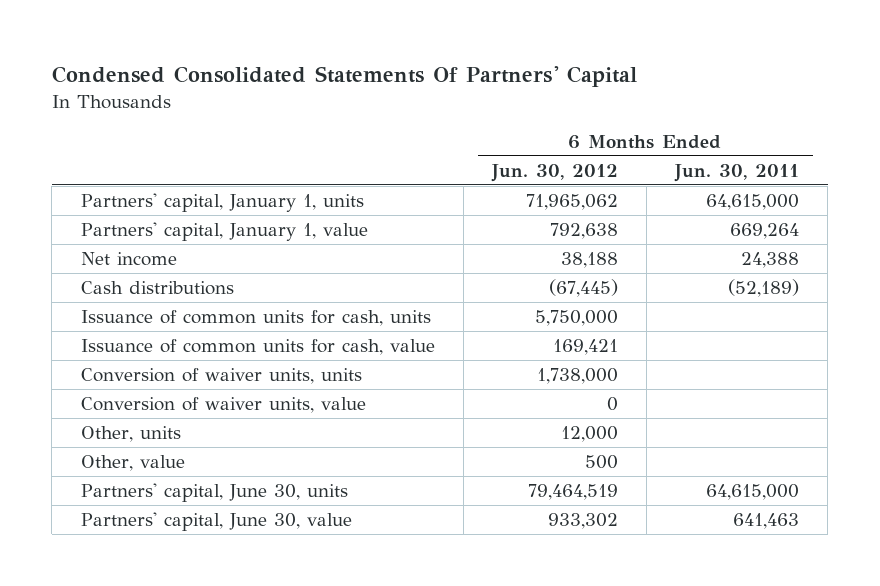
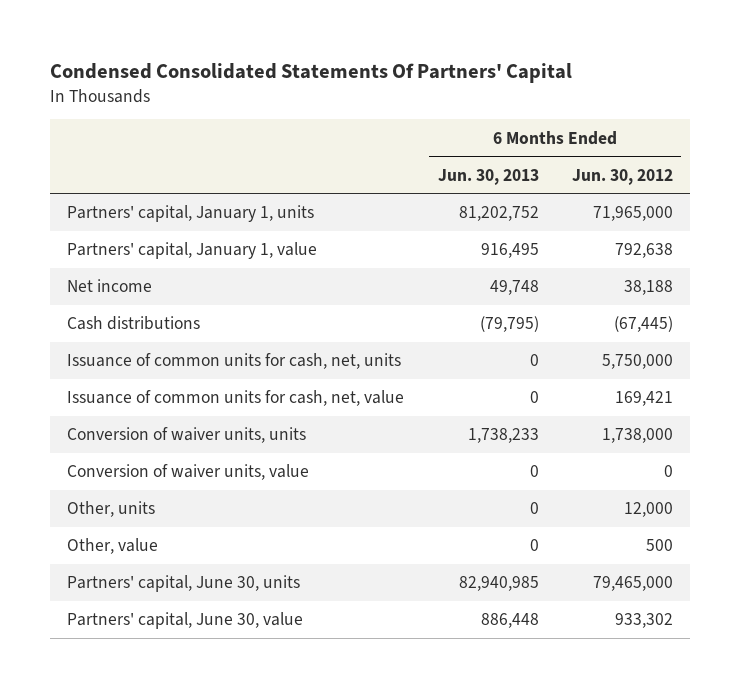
[674,164,800,183] Jun. 30, 2011 -> none
none -> [437,168,539,185] Jun. 30, 2013
[525,194,618,211] 71,965,062 -> [593,206,674,222] 71,965,000
[80,310,431,327] Issuance of common units for cash, units -> [66,353,401,370] Issuance of common units for cash, net, units
[80,339,435,356] Issuance of common units for cash, value -> [66,390,404,407] Issuance of common units for cash, net, value
[527,484,618,501] 79,464,519 -> [593,576,674,592] 79,465,000

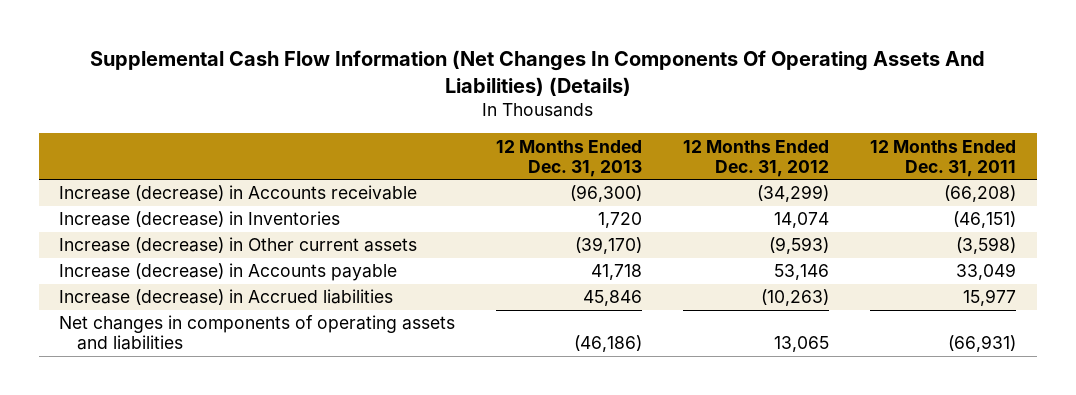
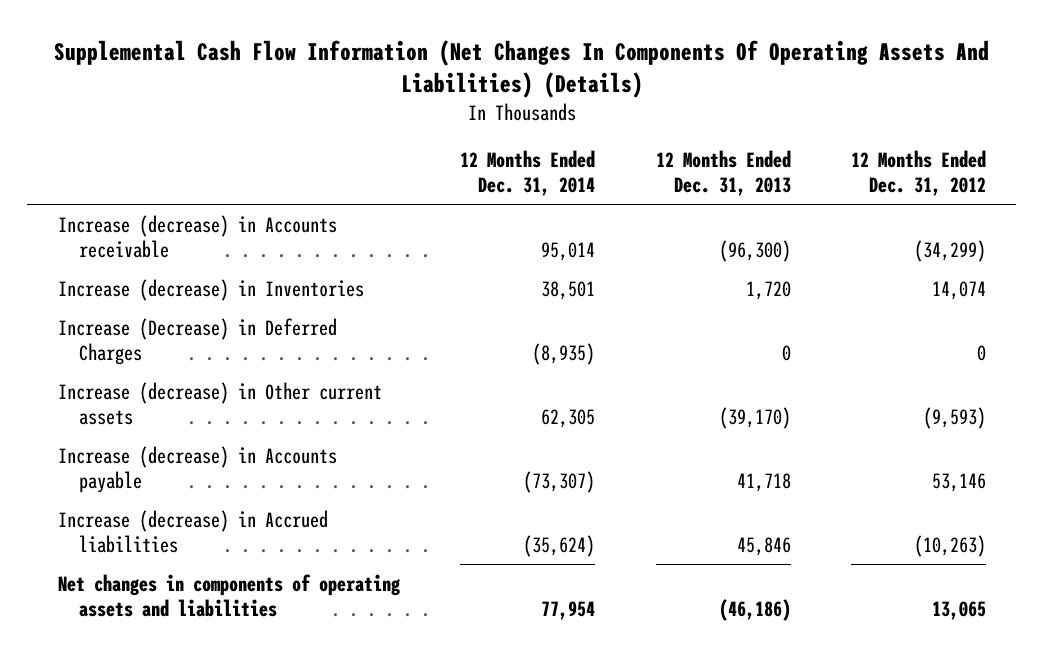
[870,139,1017,177] 12 Months Ended Dec. 31, 2011 -> none
none -> [460,150,596,197] 12 Months Ended Dec. 31, 2014
none -> [57,317,337,365] Increase (Decrease) in Deferred Charges

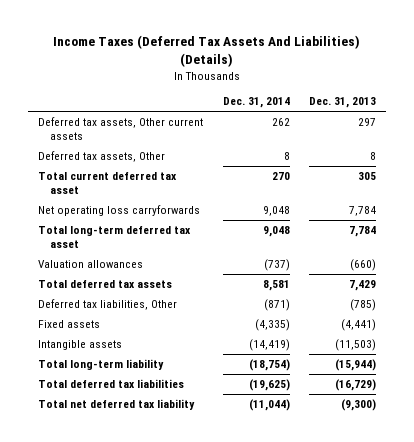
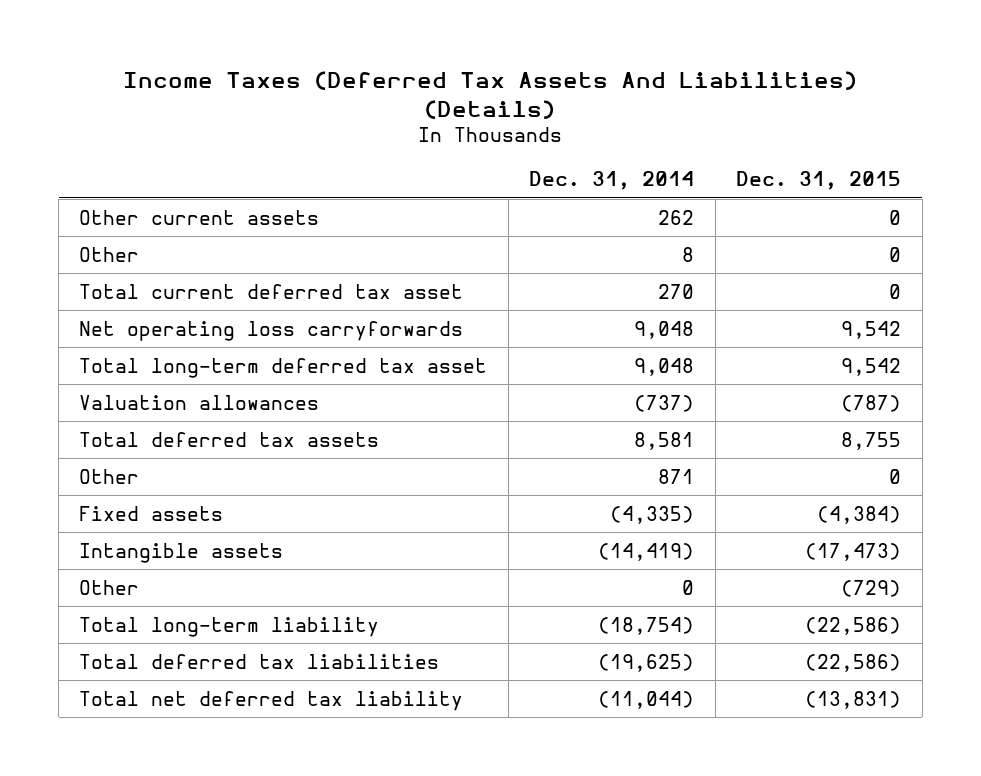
[309,97,377,109] Dec. 31, 2013 -> none
none -> [736,171,902,191] Dec. 31, 2015
[37,117,203,140] Deferred tax assets, Other current assets -> [79,209,320,225] Other current assets
[37,151,165,163] Deferred tax assets, Other -> [79,246,140,262] Other
[37,299,177,311] Deferred tax liabilities, Other -> none
none -> [79,468,140,484] Other
none -> [79,579,140,595] Other

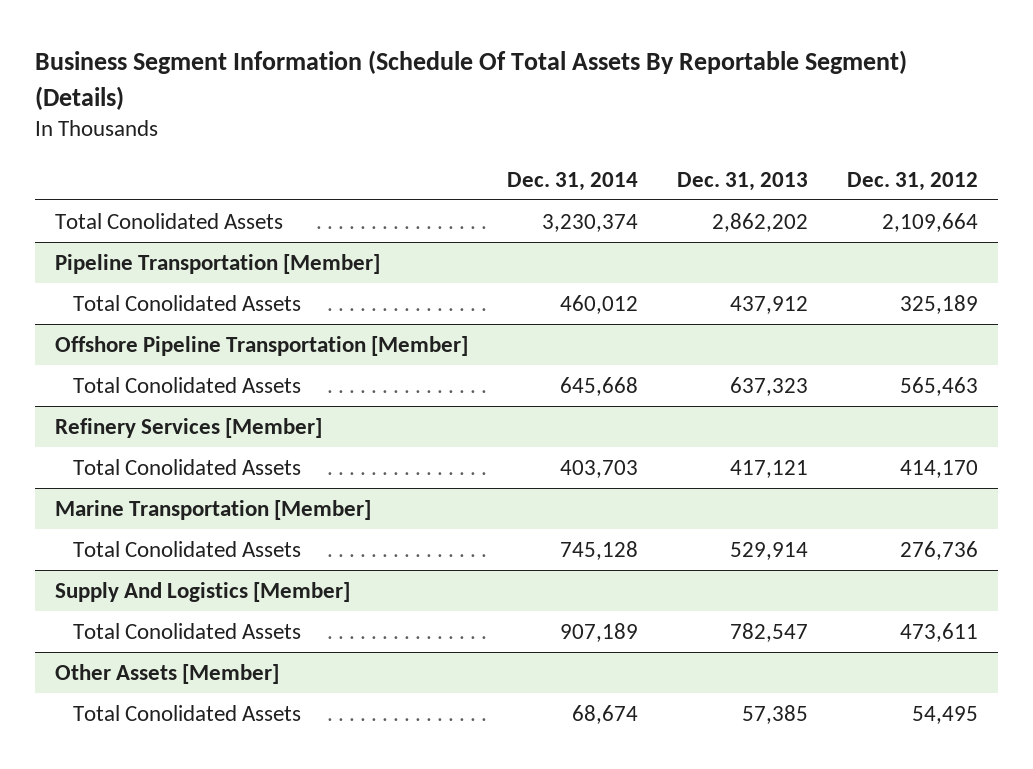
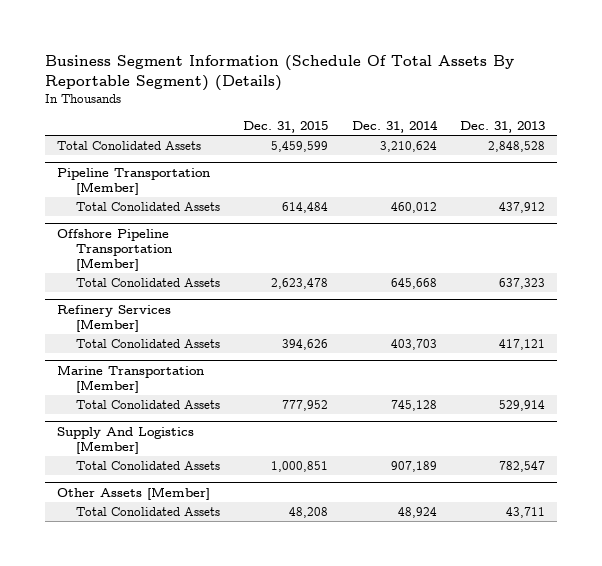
[847,171,979,191] Dec. 31, 2012 -> none
none -> [243,121,329,134] Dec. 31, 2015
[541,213,638,232] 3,230,374 -> [379,140,437,152] 3,210,624
[711,212,808,232] 2,862,202 -> [487,140,545,152] 2,848,528
[571,704,638,724] 68,674 -> [397,506,437,518] 48,924
[741,704,808,724] 57,385 -> [505,506,545,518] 43,711

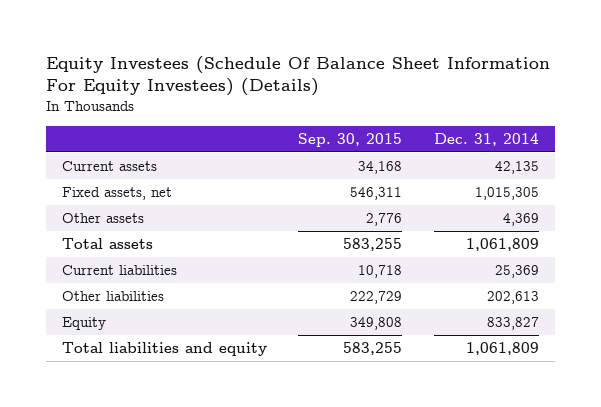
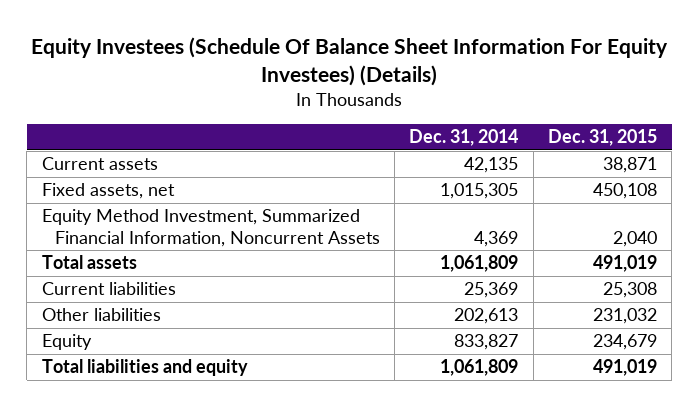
[298,132,403,147] Sep. 30, 2015 -> none
none -> [547,128,657,146] Dec. 31, 2015
[61,213,144,224] Other assets -> [41,209,380,247] Equity Method Investment, Summarized Financial Information, Noncurrent Assets

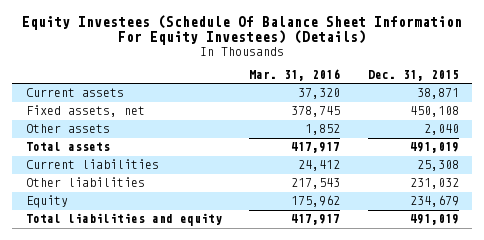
[409,128,519,146] Dec. 31, 2014 -> none
none -> [249,68,341,81] Mar. 31, 2016
[41,209,380,247] Equity Method Investment, Summarized Financial Information, Noncurrent Assets -> [25,124,110,134] Other assets

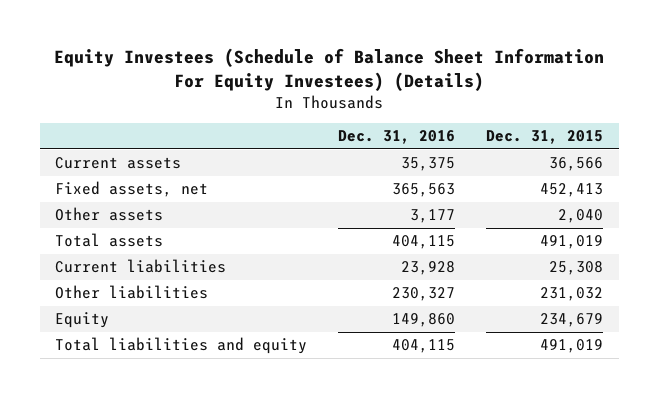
[22,15,463,46] Equity Investees (Schedule Of Balance Sheet Information For Equity Investees) (Details) -> [54,48,605,92] Equity Investees (Schedule of Balance Sheet Information For Equity Investees) (Details)
[249,68,341,81] Mar. 31, 2016 -> none
none -> [338,130,456,145] Dec. 31, 2016
[416,88,459,100] 38,871 -> [549,157,604,172] 36,566
[409,106,459,118] 450,108 -> [540,183,604,198] 452,413

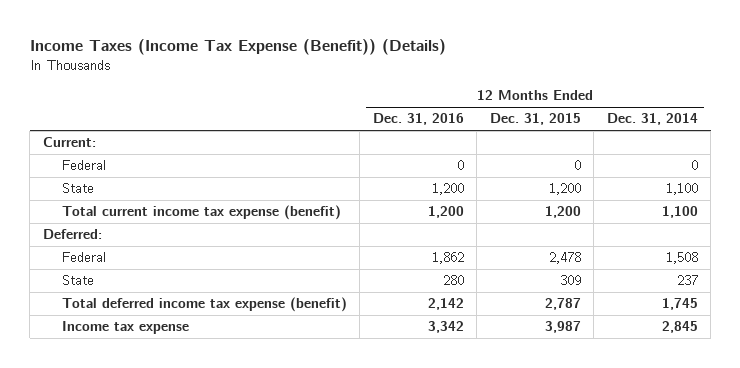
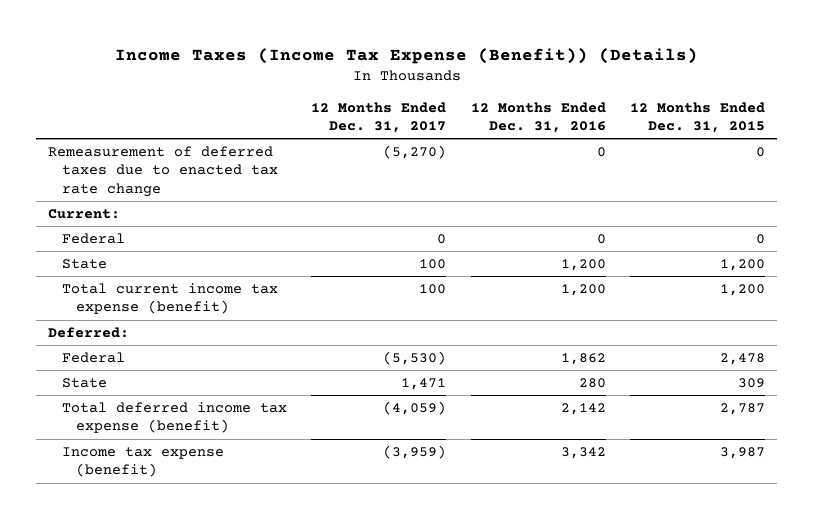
[606,113,698,126] Dec. 31, 2014 -> none
none -> [311,101,447,134] 12 Months Ended Dec. 31, 2017
none -> [48,145,279,198] Remeasurement of deferred taxes due to enacted tax rate change
[61,321,189,335] Income tax expense -> [62,446,225,478] Income tax expense (benefit)

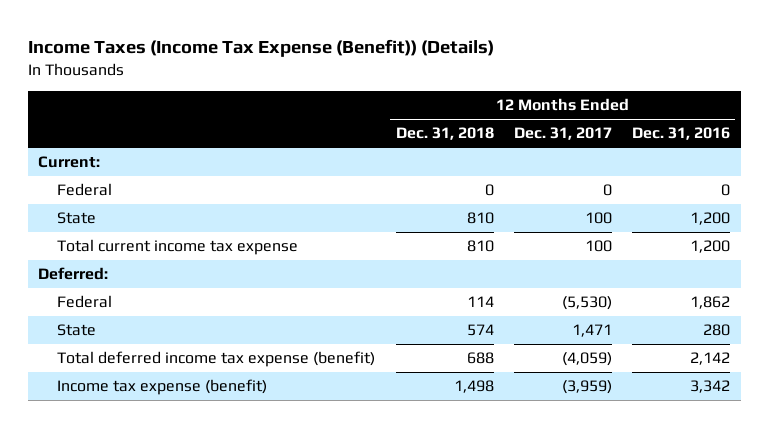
[629,101,765,134] 12 Months Ended Dec. 31, 2015 -> none
none -> [395,127,494,141] Dec. 31, 2018
[48,145,279,198] Remeasurement of deferred taxes due to enacted tax rate change -> none
[62,282,279,315] Total current income tax expense (benefit) -> [57,239,299,256] Total current income tax expense

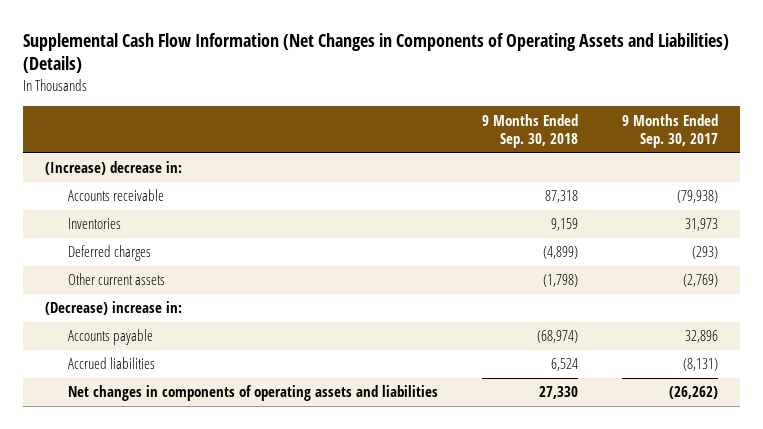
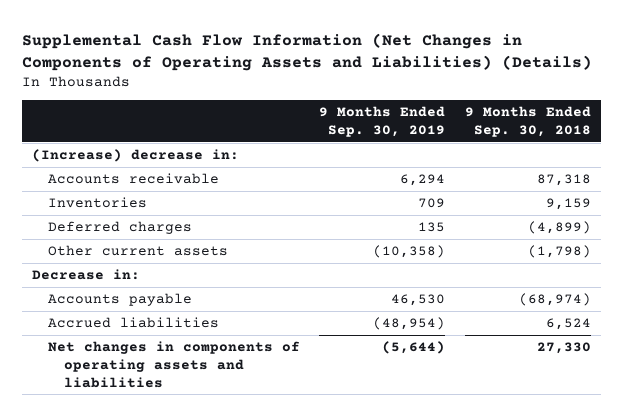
[621,113,718,149] 9 Months Ended Sep. 30, 2017 -> none
none -> [319,106,446,138] 9 Months Ended Sep. 30, 2019
[45,301,183,316] (Decrease) increase in: -> [32,269,141,281] Decrease in:

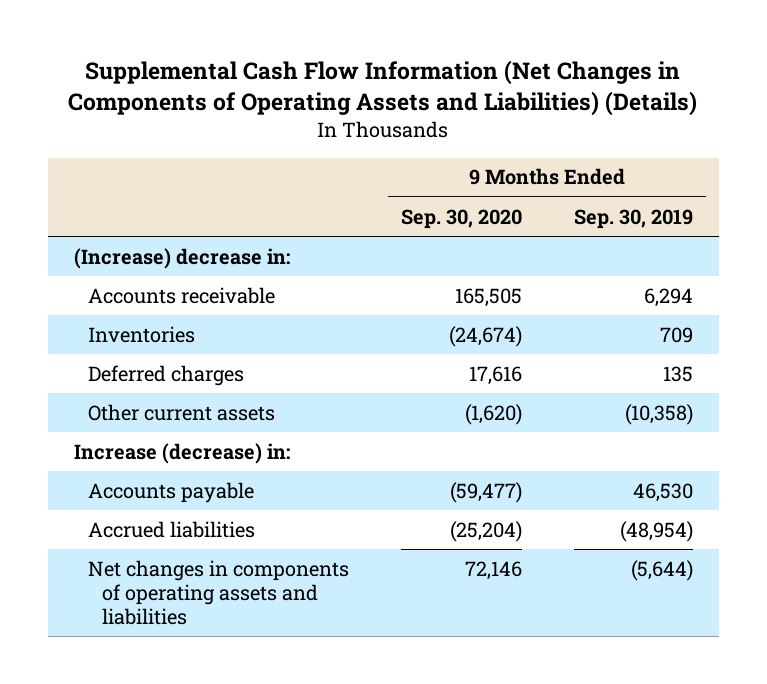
[464,106,591,138] 9 Months Ended Sep. 30, 2018 -> none
none -> [400,208,522,229] Sep. 30, 2020
[32,269,141,281] Decrease in: -> [73,442,290,464] Increase (decrease) in:

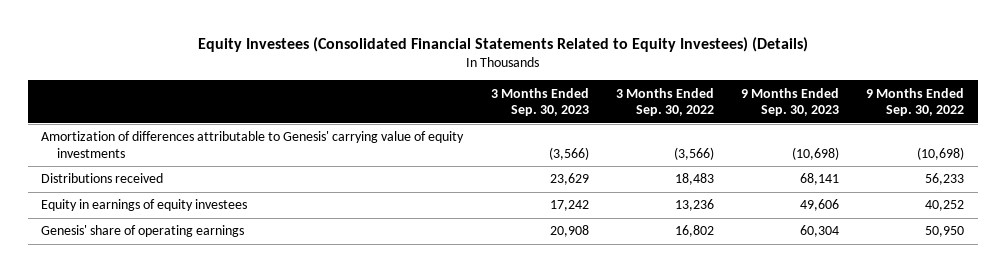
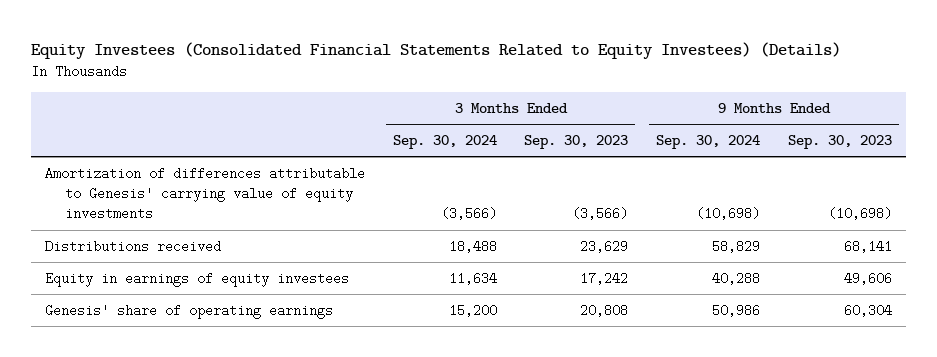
[615,87,714,116] 3 Months Ended Sep. 30, 2022 -> none
[866,87,965,116] 9 Months Ended Sep. 30, 2022 -> none
none -> [392,134,497,149] Sep. 30, 2024
none -> [656,134,761,149] Sep. 30, 2024
[549,225,589,238] 20,908 -> [580,303,629,317] 20,808

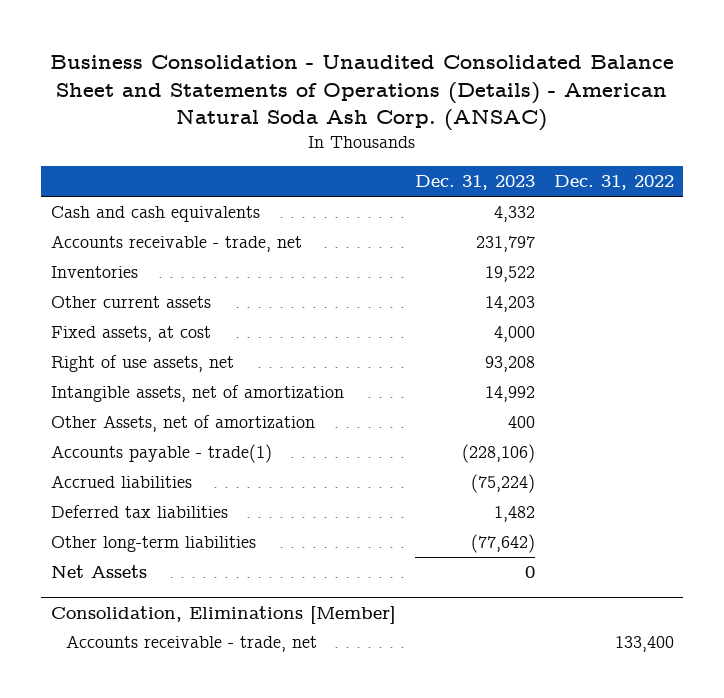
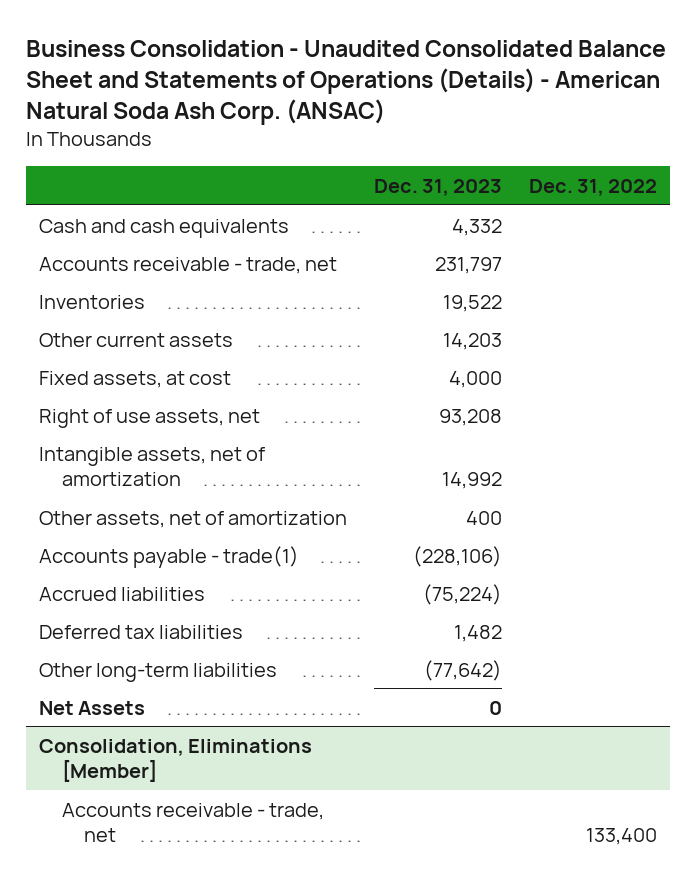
[50,415,315,433] Other Assets, net of amortization -> [39,510,348,528] Other assets, net of amortization

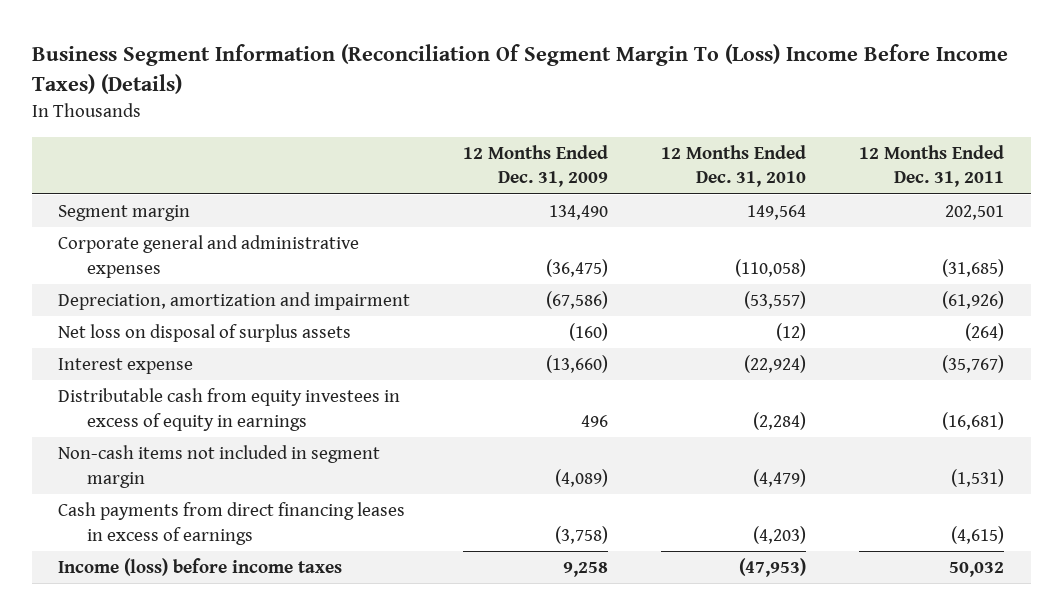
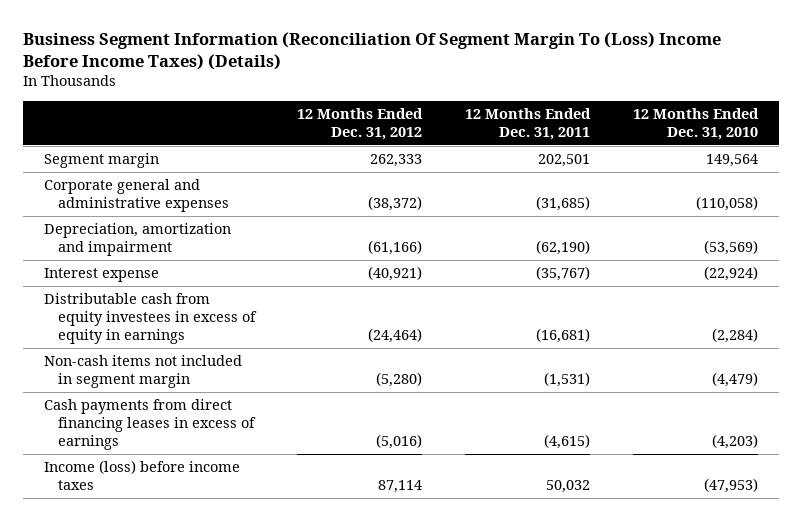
[463,144,609,188] 12 Months Ended Dec. 31, 2009 -> none
none -> [297,107,424,140] 12 Months Ended Dec. 31, 2012
[58,324,352,343] Net loss on disposal of surplus assets -> none
[744,291,807,310] (53,557) -> [703,239,758,255] (53,569)
[942,291,1005,310] (61,926) -> [536,239,591,255] (62,190)

